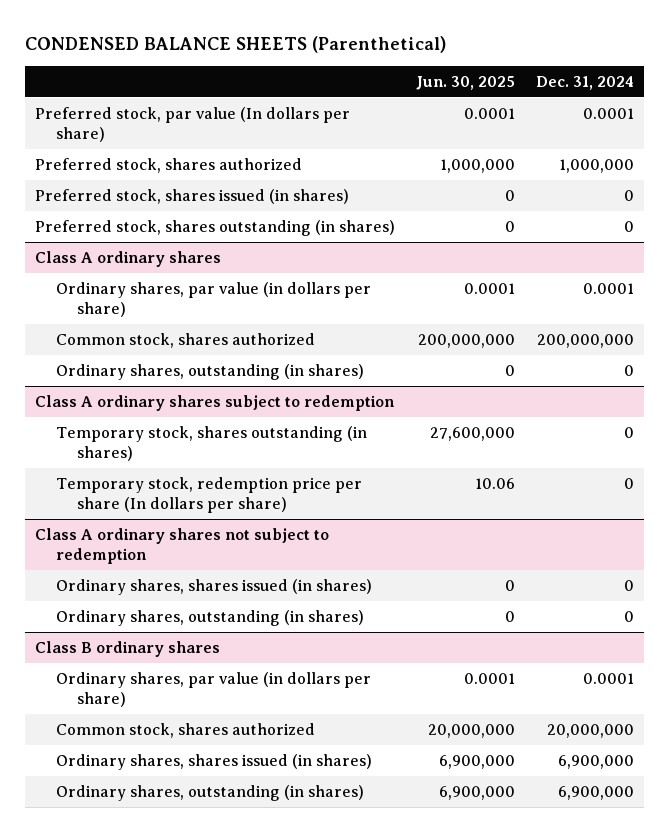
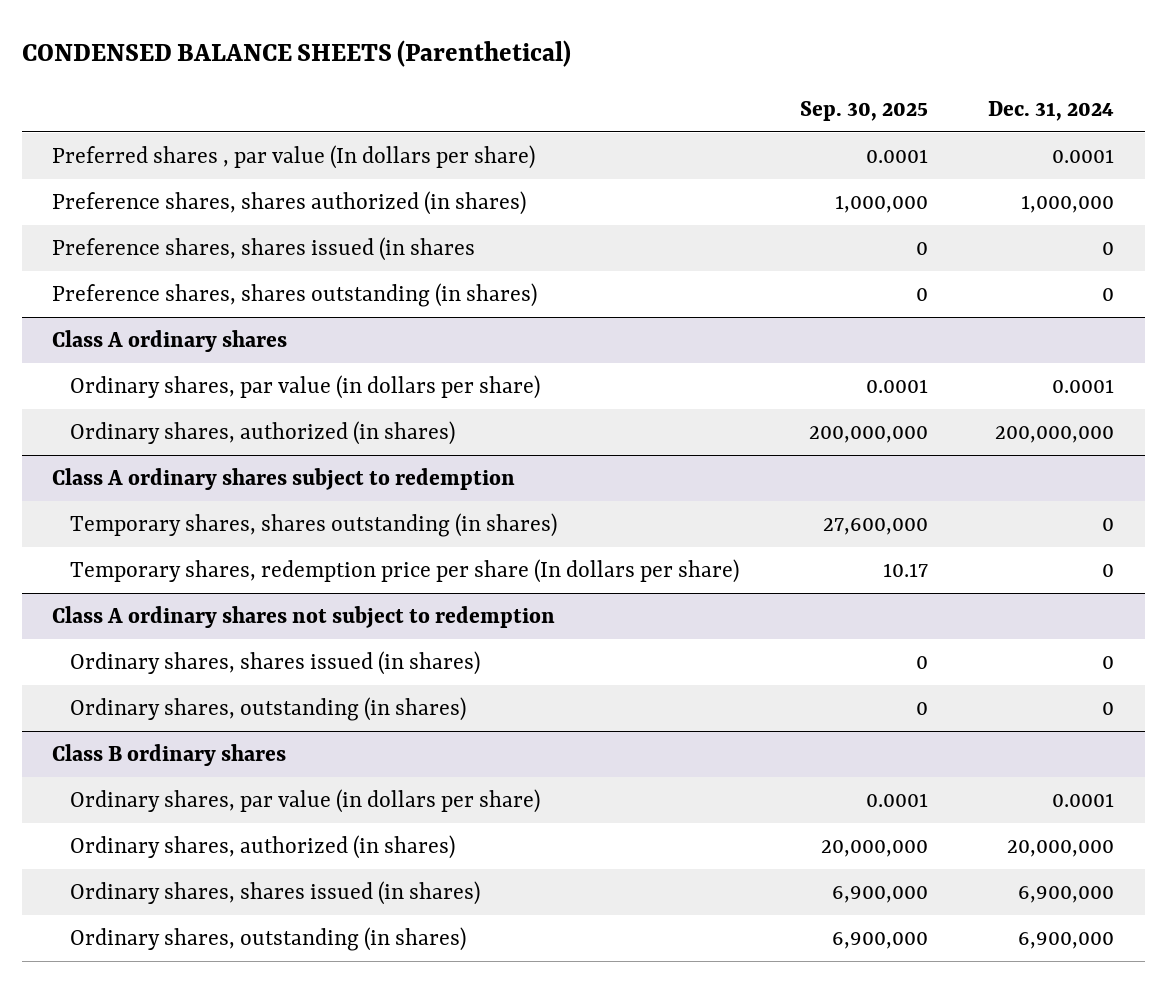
[416,75,516,90] Jun. 30, 2025 -> none
none -> [799,100,928,121] Sep. 30, 2025
[35,106,351,142] Preferred stock, par value (In dollars per share) -> [52,145,536,170] Preferred shares , par value (In dollars per share)
[35,157,303,173] Preferred stock, shares authorized -> [52,191,527,216] Preference shares, shares authorized (in shares)
[35,188,350,204] Preferred stock, shares issued (in shares) -> [52,237,476,262] Preference shares, shares issued (in shares
[35,219,396,236] Preferred stock, shares outstanding (in shares) -> [52,283,538,308] Preference shares, shares outstanding (in shares)
[56,363,365,380] Ordinary shares, outstanding (in shares) -> none
[56,332,316,348] Common stock, shares authorized -> [70,421,456,446] Ordinary shares, authorized (in shares)
[56,425,368,461] Temporary stock, shares outstanding (in shares) -> [70,513,558,538] Temporary shares, shares outstanding (in shares)
[56,476,363,513] Temporary stock, redemption price per share (In dollars per share) -> [70,559,740,584] Temporary shares, redemption price per share (In dollars per share)
[56,722,316,738] Common stock, shares authorized -> [70,835,456,860] Ordinary shares, authorized (in shares)

